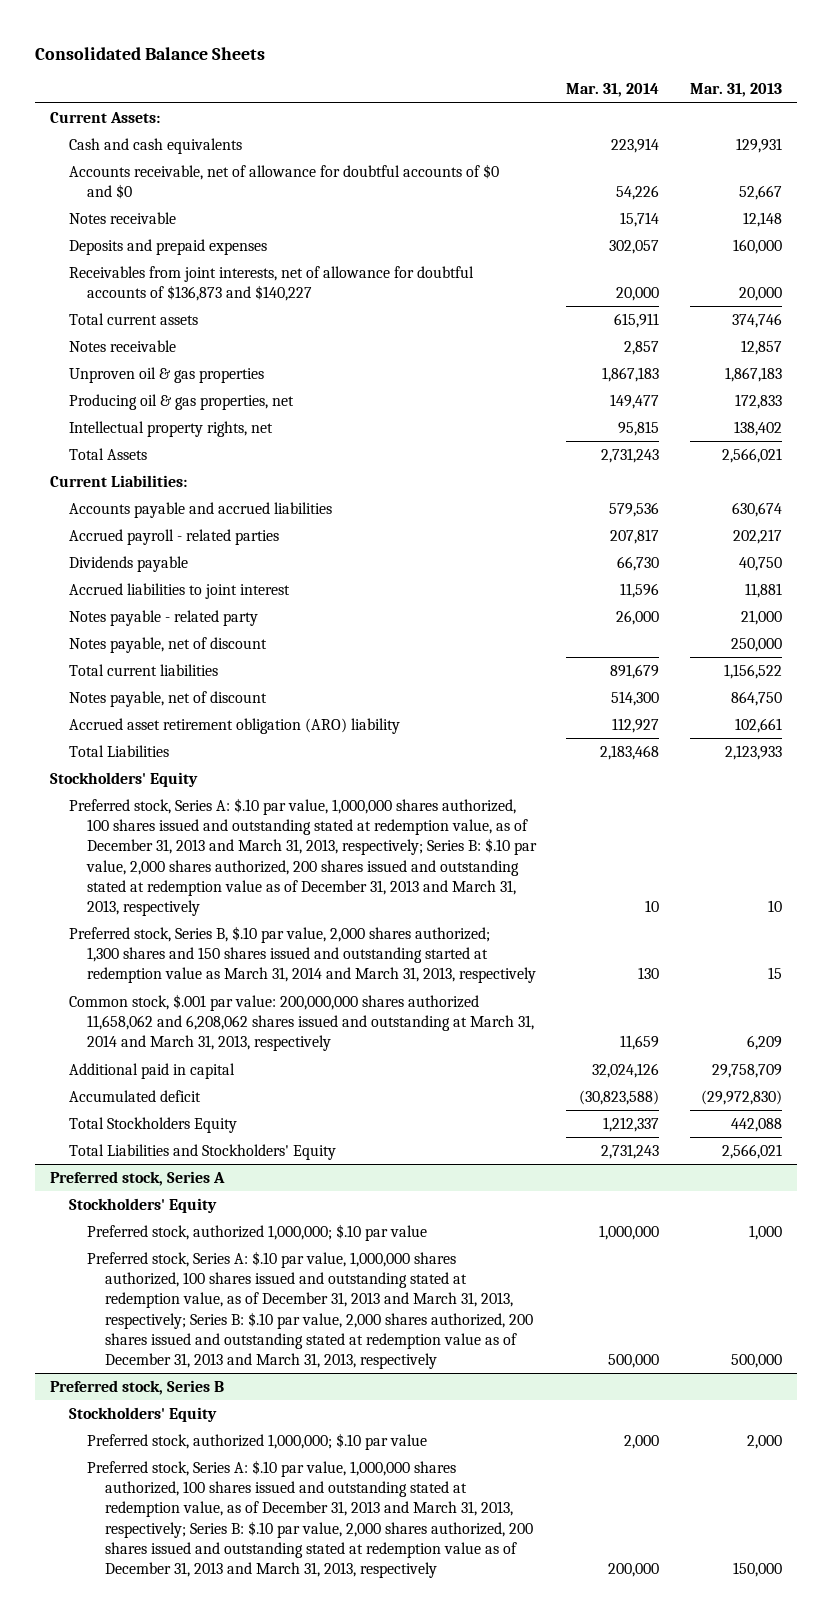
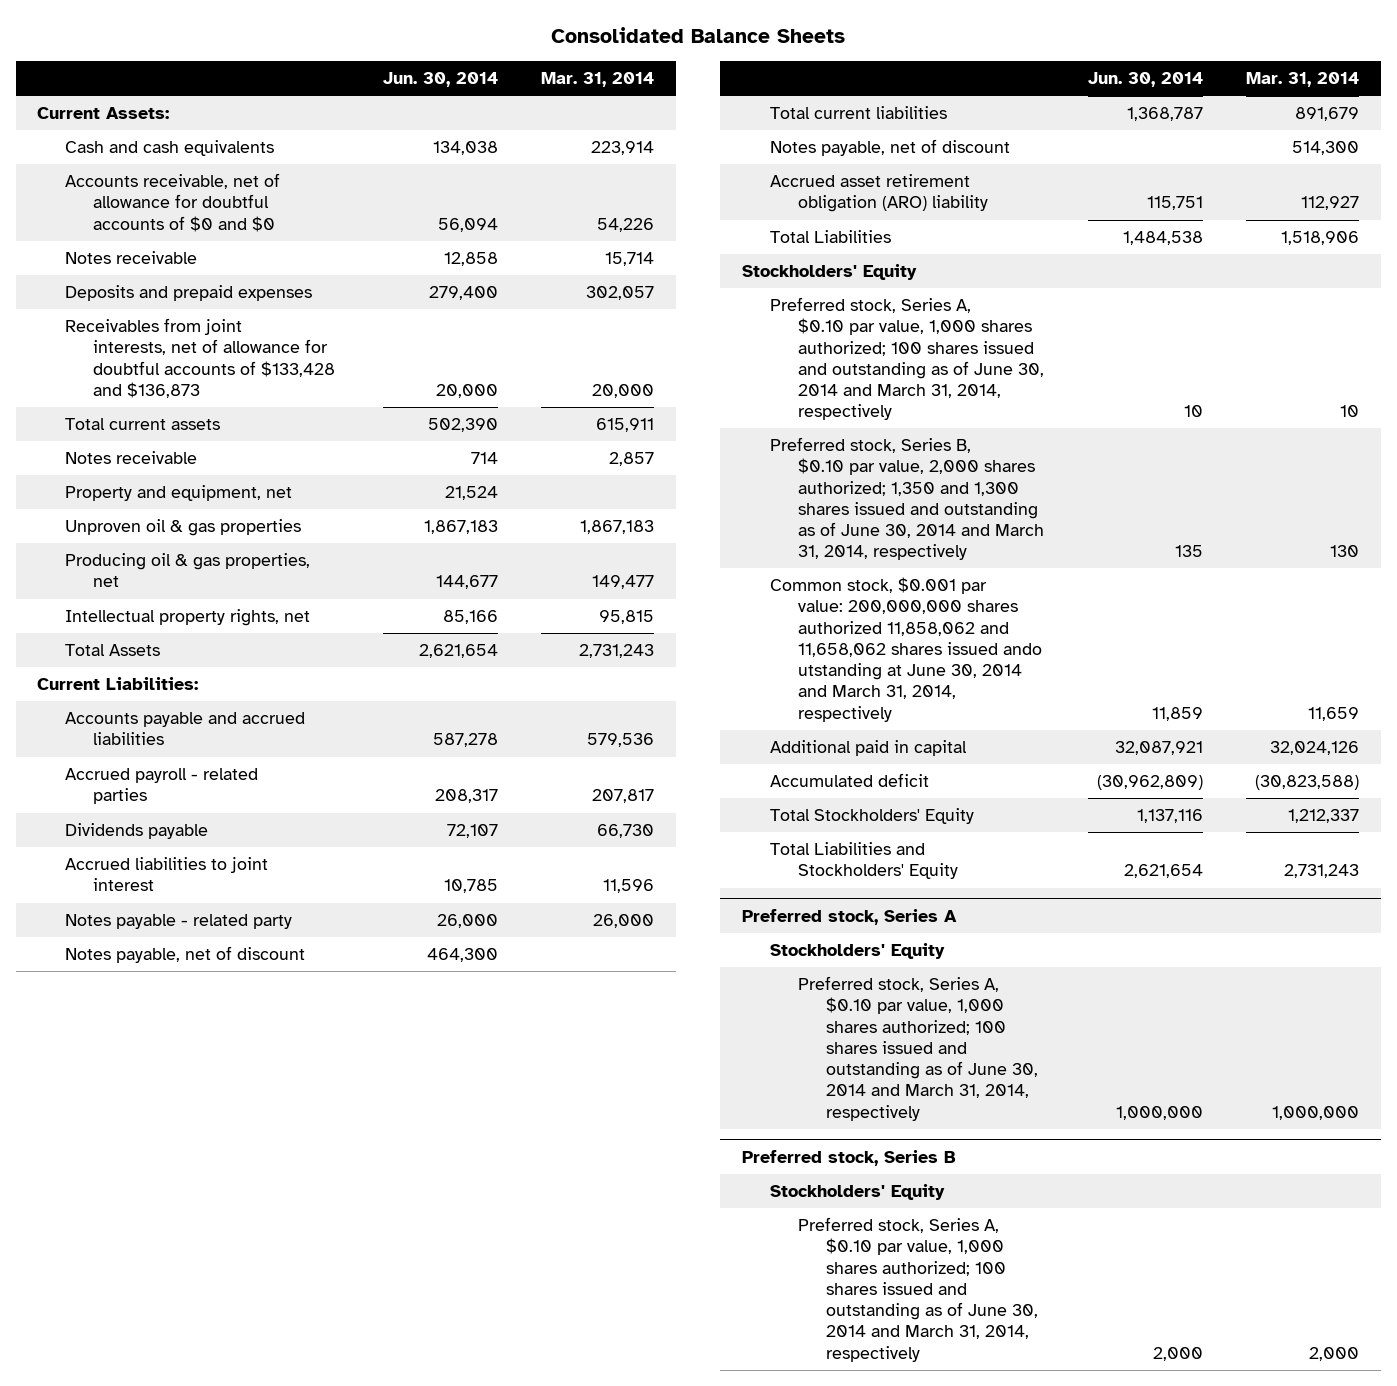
[689,83,782,98] Mar. 31, 2013 -> none
none -> [382,72,498,88] Jun. 30, 2014
[68,265,474,302] Receivables from joint interests, net of allowance for doubtful accounts of $136,873 and $140,227 -> [65,318,336,398] Receivables from joint interests, net of allowance for doubtful accounts of $133,428 and $136,873
none -> [65,485,293,502] Property and equipment, net
[600,744,660,760] 2,183,468 -> [1281,231,1360,246] 1,518,906
[68,797,537,917] Preferred stock, Series A: $.10 par value, 1,000,000 shares authorized, 100 shares issued and outstanding stated at redemption value, as of December 31, 2013 and March 31, 2013, respectively; Series B: $.10 par value, 2,000 shares authorized, 200 shares issued and outstanding stated at redemption value as of December 31, 2013 and March 31, 2013, respectively -> [770,297,1045,421] Preferred stock, Series A, $0.10 par value, 1,000 shares authorized; 100 shares issued and outstanding as of June 30, 2014 and March 31, 2014, respectively
[68,925,536,984] Preferred stock, Series B, $.10 par value, 2,000 shares authorized; 1,300 shares and 150 shares issued and outstanding started at redemption value as March 31, 2014 and March 31, 2013, respectively -> [770,437,1045,561] Preferred stock, Series B, $0.10 par value, 2,000 shares authorized; 1,350 and 1,300 shares issued and outstanding as of June 30, 2014 and March 31, 2014, respectively
[68,993,534,1052] Common stock, $.001 par value: 200,000,000 shares authorized 11,658,062 and 6,208,062 shares issued and outstanding at March 31, 2014 and March 31, 2013, respectively -> [770,577,1043,722] Common stock, $0.001 par value: 200,000,000 shares authorized 11,858,062 and 11,658,062 shares issued ando utstanding at June 30, 2014 and March 31, 2014, respectively
[68,1116,237,1133] Total Stockholders Equity -> [770,808,975,825] Total Stockholders' Equity
[86,1250,534,1370] Preferred stock, Series A: $.10 par value, 1,000,000 shares authorized, 100 shares issued and outstanding stated at redemption value, as of December 31, 2013 and March 31, 2013, respectively; Series B: $.10 par value, 2,000 shares authorized, 200 shares issued and outstanding stated at redemption value as of December 31, 2013 and March 31, 2013, respectively -> none
[86,1223,427,1241] Preferred stock, authorized 1,000,000; $.10 par value -> [798,976,1039,1121] Preferred stock, Series A, $0.10 par value, 1,000 shares authorized; 100 shares issued and outstanding as of June 30, 2014 and March 31, 2014, respectively
[86,1459,534,1579] Preferred stock, Series A: $.10 par value, 1,000,000 shares authorized, 100 shares issued and outstanding stated at redemption value, as of December 31, 2013 and March 31, 2013, respectively; Series B: $.10 par value, 2,000 shares authorized, 200 shares issued and outstanding stated at redemption value as of December 31, 2013 and March 31, 2013, respectively -> none
[86,1432,427,1450] Preferred stock, authorized 1,000,000; $.10 par value -> [798,1217,1039,1362] Preferred stock, Series A, $0.10 par value, 1,000 shares authorized; 100 shares issued and outstanding as of June 30, 2014 and March 31, 2014, respectively

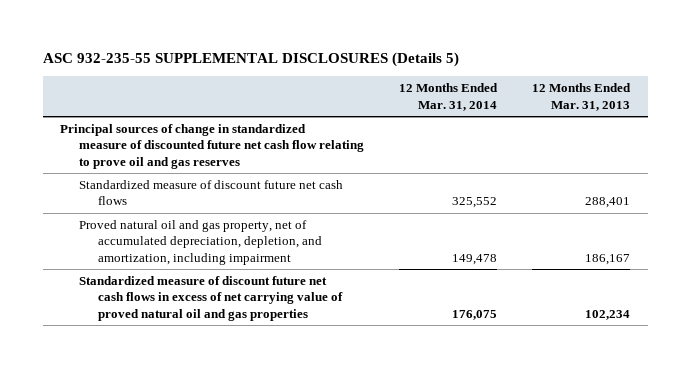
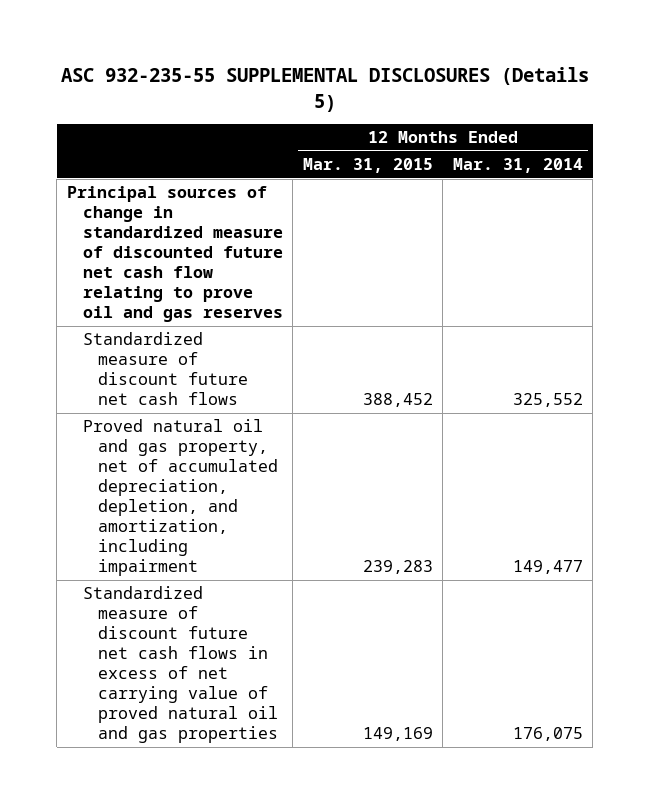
[532,83,632,111] 12 Months Ended Mar. 31, 2013 -> none
none -> [302,158,433,174] Mar. 31, 2015
[452,253,498,265] 149,478 -> [512,560,583,575] 149,477

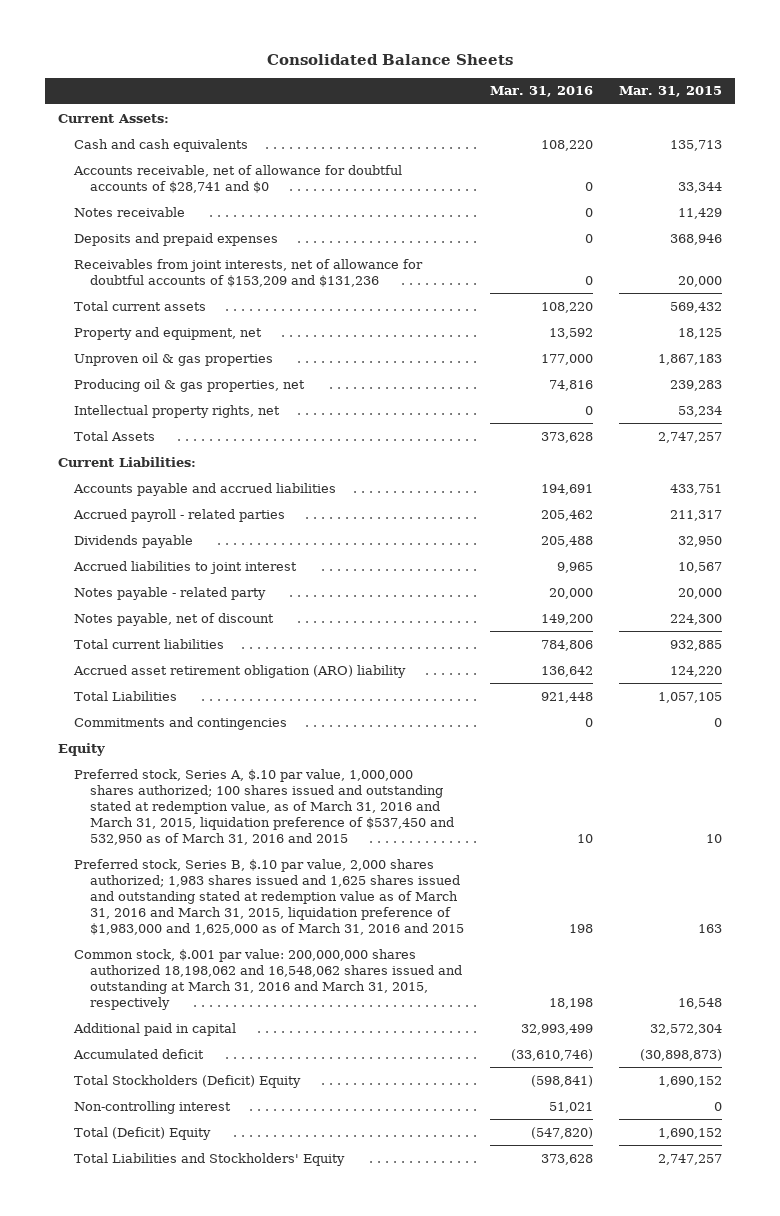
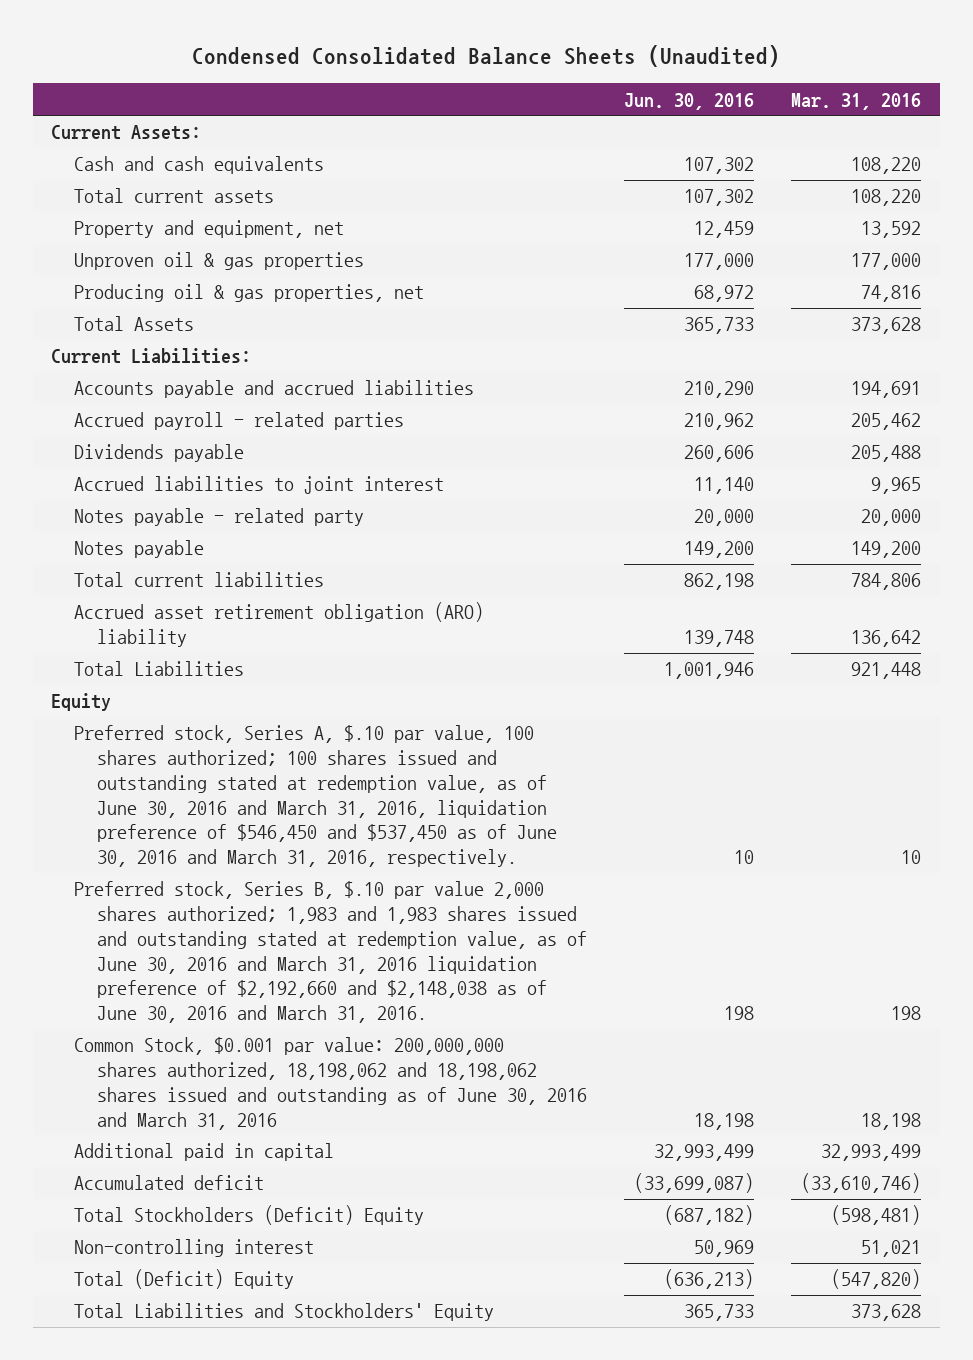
[267,53,514,65] Consolidated Balance Sheets -> [192,45,781,68] Condensed Consolidated Balance Sheets (Unaudited)
[619,86,723,98] Mar. 31, 2015 -> none
none -> [623,92,754,110] Jun. 30, 2016
[72,164,402,193] Accounts receivable, net of allowance for doubtful accounts of $28,741 and $0 -> none
[73,206,185,217] Notes receivable -> none
[73,232,278,246] Deposits and prepaid expenses -> none
[73,258,423,287] Receivables from joint interests, net of allowance for doubtful accounts of $153,209 and $131,236 -> none
[73,404,280,418] Intellectual property rights, net -> none
[73,612,274,626] Notes payable, net of discount -> [73,540,204,559] Notes payable
[73,716,287,730] Commitments and contingencies -> none
[73,768,454,845] Preferred stock, Series A, $.10 par value, 1,000,000 shares authorized; 100 shares issued and outstanding stated at redemption value, as of March 31, 2016 and March 31, 2015, liquidation preference of $537,450 and 532,950 as of March 31, 2016 and 2015 -> [73,725,557,868] Preferred stock, Series A, $.10 par value, 100 shares authorized; 100 shares issued and outstanding stated at redemption value, as of June 30, 2016 and March 31, 2016, liquidation preference of $546,450 and $537,450 as of June 30, 2016 and March 31, 2016, respectively.
[73,858,464,935] Preferred stock, Series B, $.10 par value, 2,000 shares authorized; 1,983 shares issued and 1,625 shares issued and outstanding stated at redemption value as of March 31, 2016 and March 31, 2015, liquidation preference of $1,983,000 and 1,625,000 as of March 31, 2016 and 2015 -> [73,881,587,1024] Preferred stock, Series B, $.10 par value 2,000 shares authorized; 1,983 and 1,983 shares issued and outstanding stated at redemption value, as of June 30, 2016 and March 31, 2016 liquidation preference of $2,192,660 and $2,148,038 as of June 30, 2016 and March 31, 2016.
[73,948,462,1010] Common stock, $.001 par value: 200,000,000 shares authorized 18,198,062 and 16,548,062 shares issued and outstanding at March 31, 2016 and March 31, 2015, respectively -> [73,1037,587,1130] Common Stock, $0.001 par value: 200,000,000 shares authorized, 18,198,062 and 18,198,062 shares issued and outstanding as of June 30, 2016 and March 31, 2016
[531,1074,594,1087] (598,841) -> [831,1205,922,1226] (598,481)

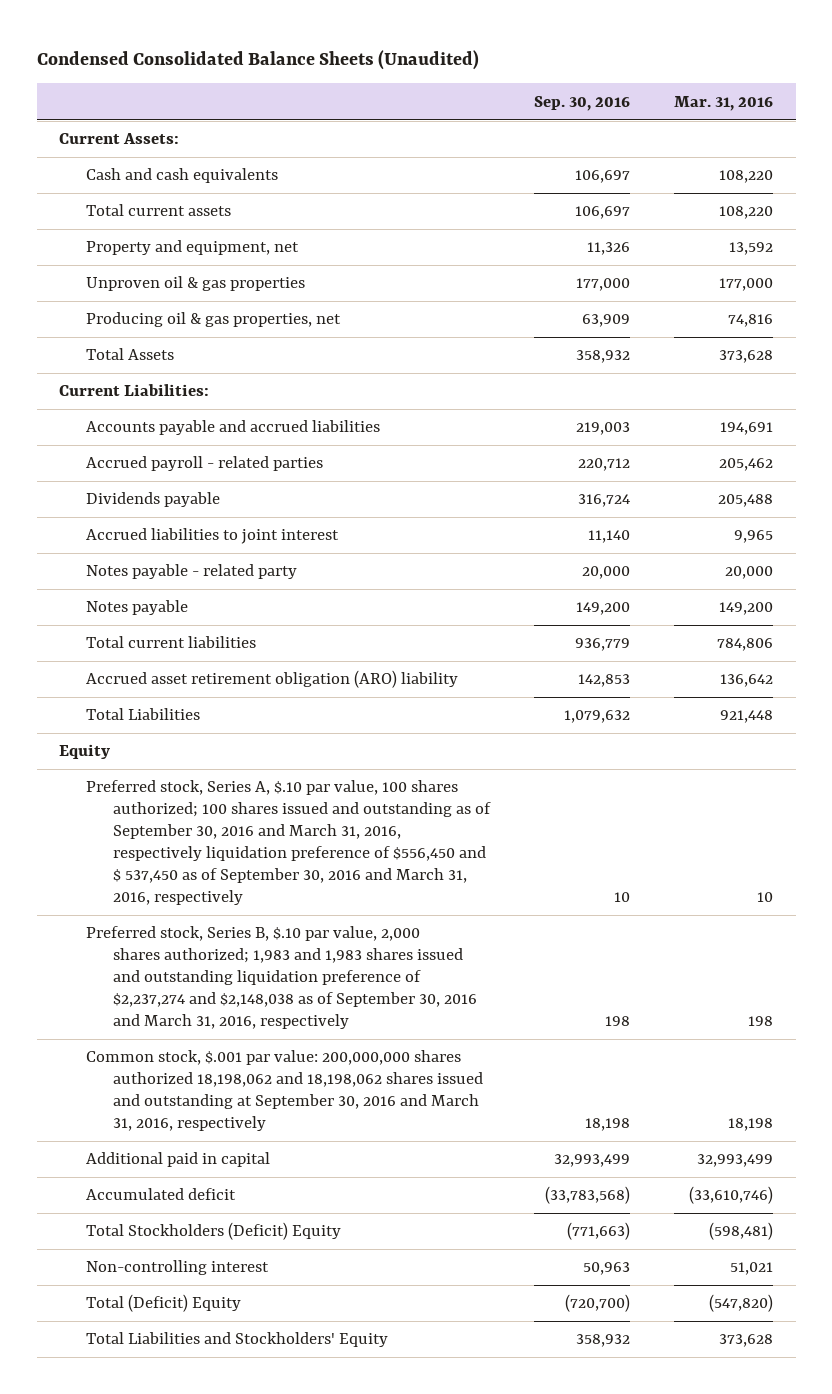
[623,92,754,110] Jun. 30, 2016 -> none
none -> [533,95,630,111] Sep. 30, 2016
[73,725,557,868] Preferred stock, Series A, $.10 par value, 100 shares authorized; 100 shares issued and outstanding stated at redemption value, as of June 30, 2016 and March 31, 2016, liquidation preference of $546,450 and $537,450 as of June 30, 2016 and March 31, 2016, respectively. -> [85,780,491,906] Preferred stock, Series A, $.10 par value, 100 shares authorized; 100 shares issued and outstanding as of September 30, 2016 and March 31, 2016, respectively liquidation preference of $556,450 and $ 537,450 as of September 30, 2016 and March 31, 2016, respectively
[73,881,587,1024] Preferred stock, Series B, $.10 par value 2,000 shares authorized; 1,983 and 1,983 shares issued and outstanding stated at redemption value, as of June 30, 2016 and March 31, 2016 liquidation preference of $2,192,660 and $2,148,038 as of June 30, 2016 and March 31, 2016. -> [85,926,477,1030] Preferred stock, Series B, $.10 par value, 2,000 shares authorized; 1,983 and 1,983 shares issued and outstanding liquidation preference of $2,237,274 and $2,148,038 as of September 30, 2016 and March 31, 2016, respectively
[73,1037,587,1130] Common Stock, $0.001 par value: 200,000,000 shares authorized, 18,198,062 and 18,198,062 shares issued and outstanding as of June 30, 2016 and March 31, 2016 -> [85,1050,483,1132] Common stock, $.001 par value: 200,000,000 shares authorized 18,198,062 and 18,198,062 shares issued and outstanding at September 30, 2016 and March 31, 2016, respectively

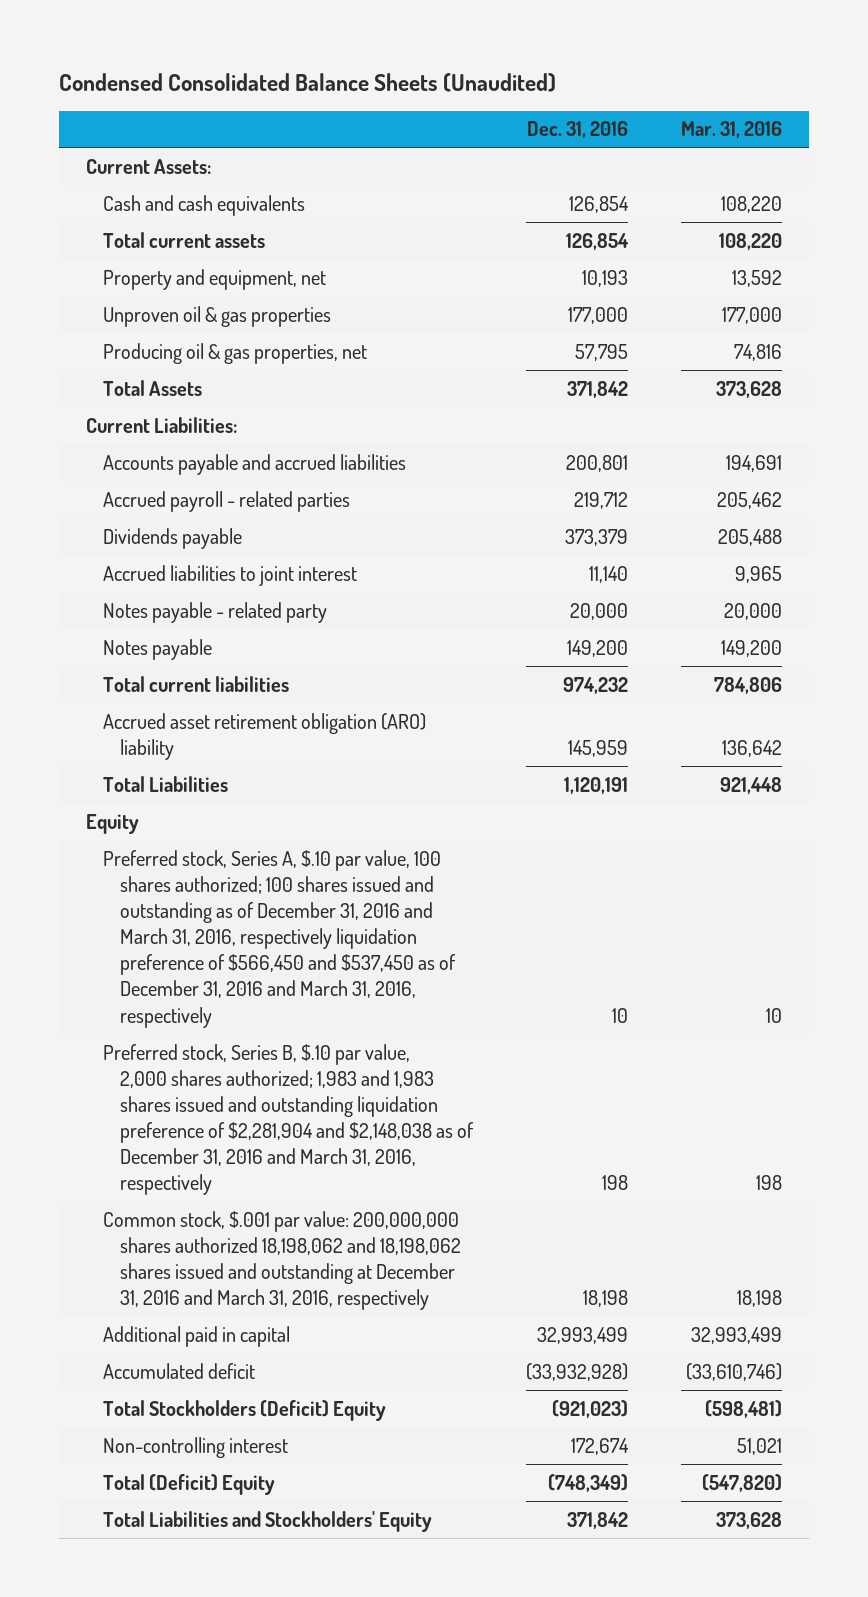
[533,95,630,111] Sep. 30, 2016 -> none
none -> [527,121,629,139] Dec. 31, 2016
[85,780,491,906] Preferred stock, Series A, $.10 par value, 100 shares authorized; 100 shares issued and outstanding as of September 30, 2016 and March 31, 2016, respectively liquidation preference of $556,450 and $ 537,450 as of September 30, 2016 and March 31, 2016, respectively -> [102,849,456,1028] Preferred stock, Series A, $.10 par value, 100 shares authorized; 100 shares issued and outstanding as of December 31, 2016 and March 31, 2016, respectively liquidation preference of $566,450 and $537,450 as of December 31, 2016 and March 31, 2016, respectively
[85,926,477,1030] Preferred stock, Series B, $.10 par value, 2,000 shares authorized; 1,983 and 1,983 shares issued and outstanding liquidation preference of $2,237,274 and $2,148,038 as of September 30, 2016 and March 31, 2016, respectively -> [102,1043,474,1196] Preferred stock, Series B, $.10 par value, 2,000 shares authorized; 1,983 and 1,983 shares issued and outstanding liquidation preference of $2,281,904 and $2,148,038 as of December 31, 2016 and March 31, 2016, respectively
[85,1050,483,1132] Common stock, $.001 par value: 200,000,000 shares authorized 18,198,062 and 18,198,062 shares issued and outstanding at September 30, 2016 and March 31, 2016, respectively -> [102,1210,461,1311] Common stock, $.001 par value: 200,000,000 shares authorized 18,198,062 and 18,198,062 shares issued and outstanding at December 31, 2016 and March 31, 2016, respectively

